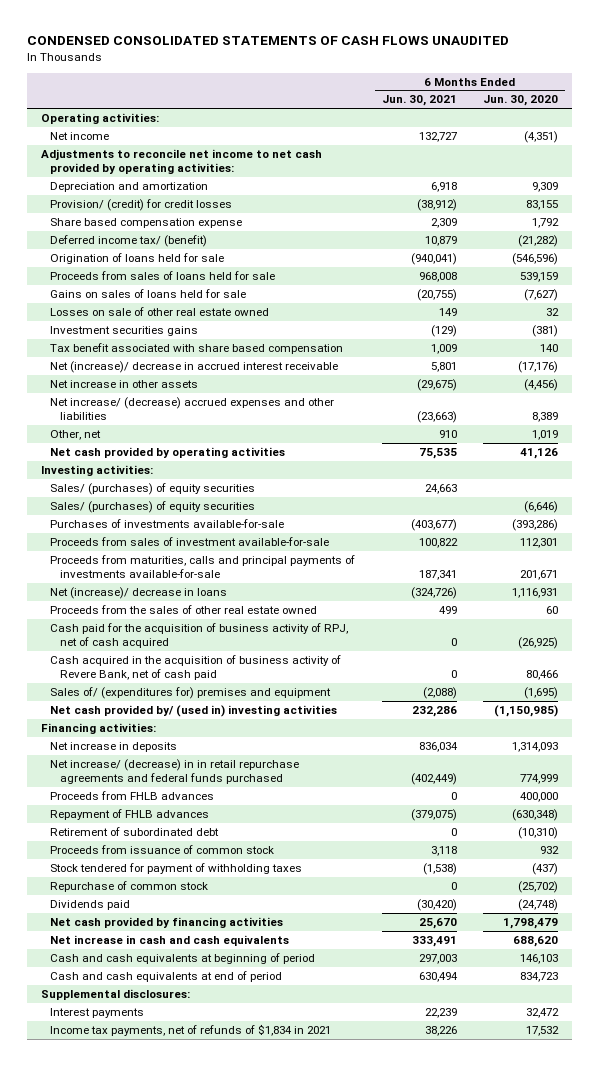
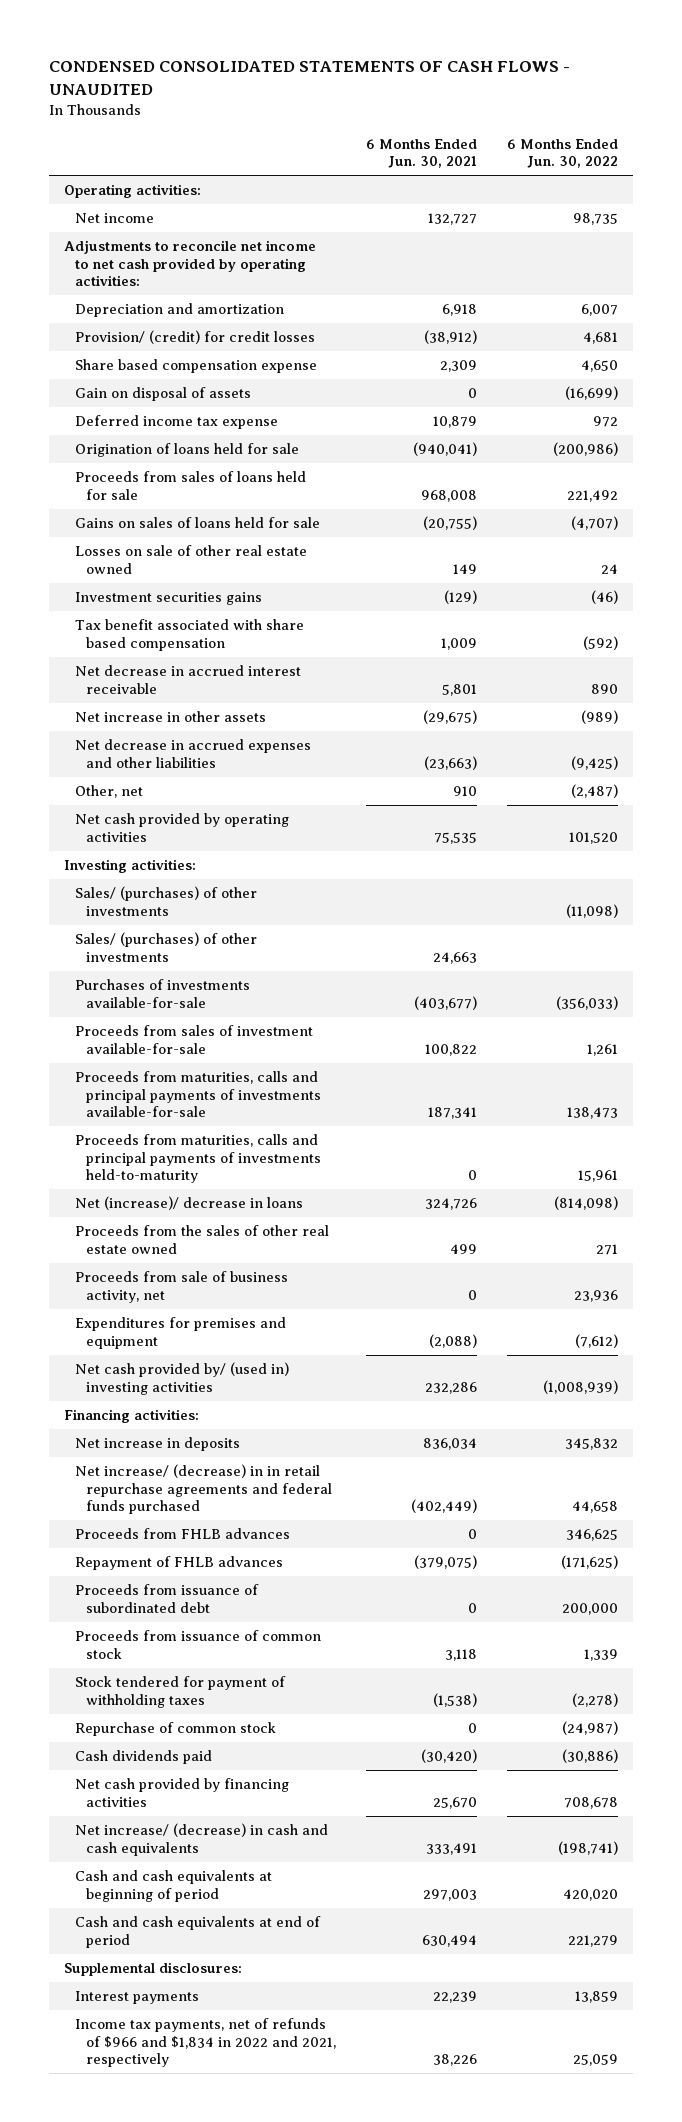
[27,36,510,46] CONDENSED CONSOLIDATED STATEMENTS OF CASH FLOWS UNAUDITED -> [49,61,571,95] CONDENSED CONSOLIDATED STATEMENTS OF CASH FLOWS - UNAUDITED
[483,95,559,107] Jun. 30, 2020 -> none
none -> [506,138,618,169] 6 Months Ended Jun. 30, 2022
none -> [75,387,252,402] Gain on disposal of assets
[50,235,208,248] Deferred income tax/ (benefit) -> [75,415,279,430] Deferred income tax expense
[50,361,339,374] Net (increase)/ decrease in accrued interest receivable -> [75,665,302,694] Net decrease in accrued interest receivable
[50,397,335,421] Net increase/ (decrease) accrued expenses and other liabilities -> [75,739,312,768] Net decrease in accrued expenses and other liabilities
[50,501,256,514] Sales/ (purchases) of equity securities -> none
none -> [75,886,258,916] Sales/ (purchases) of other investments
[50,483,256,496] Sales/ (purchases) of equity securities -> [75,932,258,962] Sales/ (purchases) of other investments
none -> [75,1134,322,1184] Proceeds from maturities, calls and principal payments of investments held-to-maturity
[410,587,457,600] (324,726) -> [424,1198,477,1211] 324,726
[50,623,349,649] Cash paid for the acquisition of business activity of RPJ, net of cash acquired -> none
[50,655,342,681] Cash acquired in the acquisition of business activity of Revere Bank, net of cash paid -> none
none -> [75,1271,289,1303] Proceeds from sale of business activity, net
[50,687,332,700] Sales of/ (expenditures for) premises and equipment -> [75,1317,287,1349] Expenditures for premises and equipment
[50,827,220,837] Retirement of subordinated debt -> none
none -> [75,1584,260,1613] Proceeds from issuance of subordinated debt
[50,900,131,911] Dividends paid -> [75,1750,213,1765] Cash dividends paid
[50,935,290,947] Net increase in cash and cash equivalents -> [75,1823,329,1856] Net increase/ (decrease) in cash and cash equivalents
[50,1024,332,1037] Income tax payments, net of refunds of $1,834 in 2021 -> [75,2018,337,2068] Income tax payments, net of refunds of $966 and $1,834 in 2022 and 2021, respectively

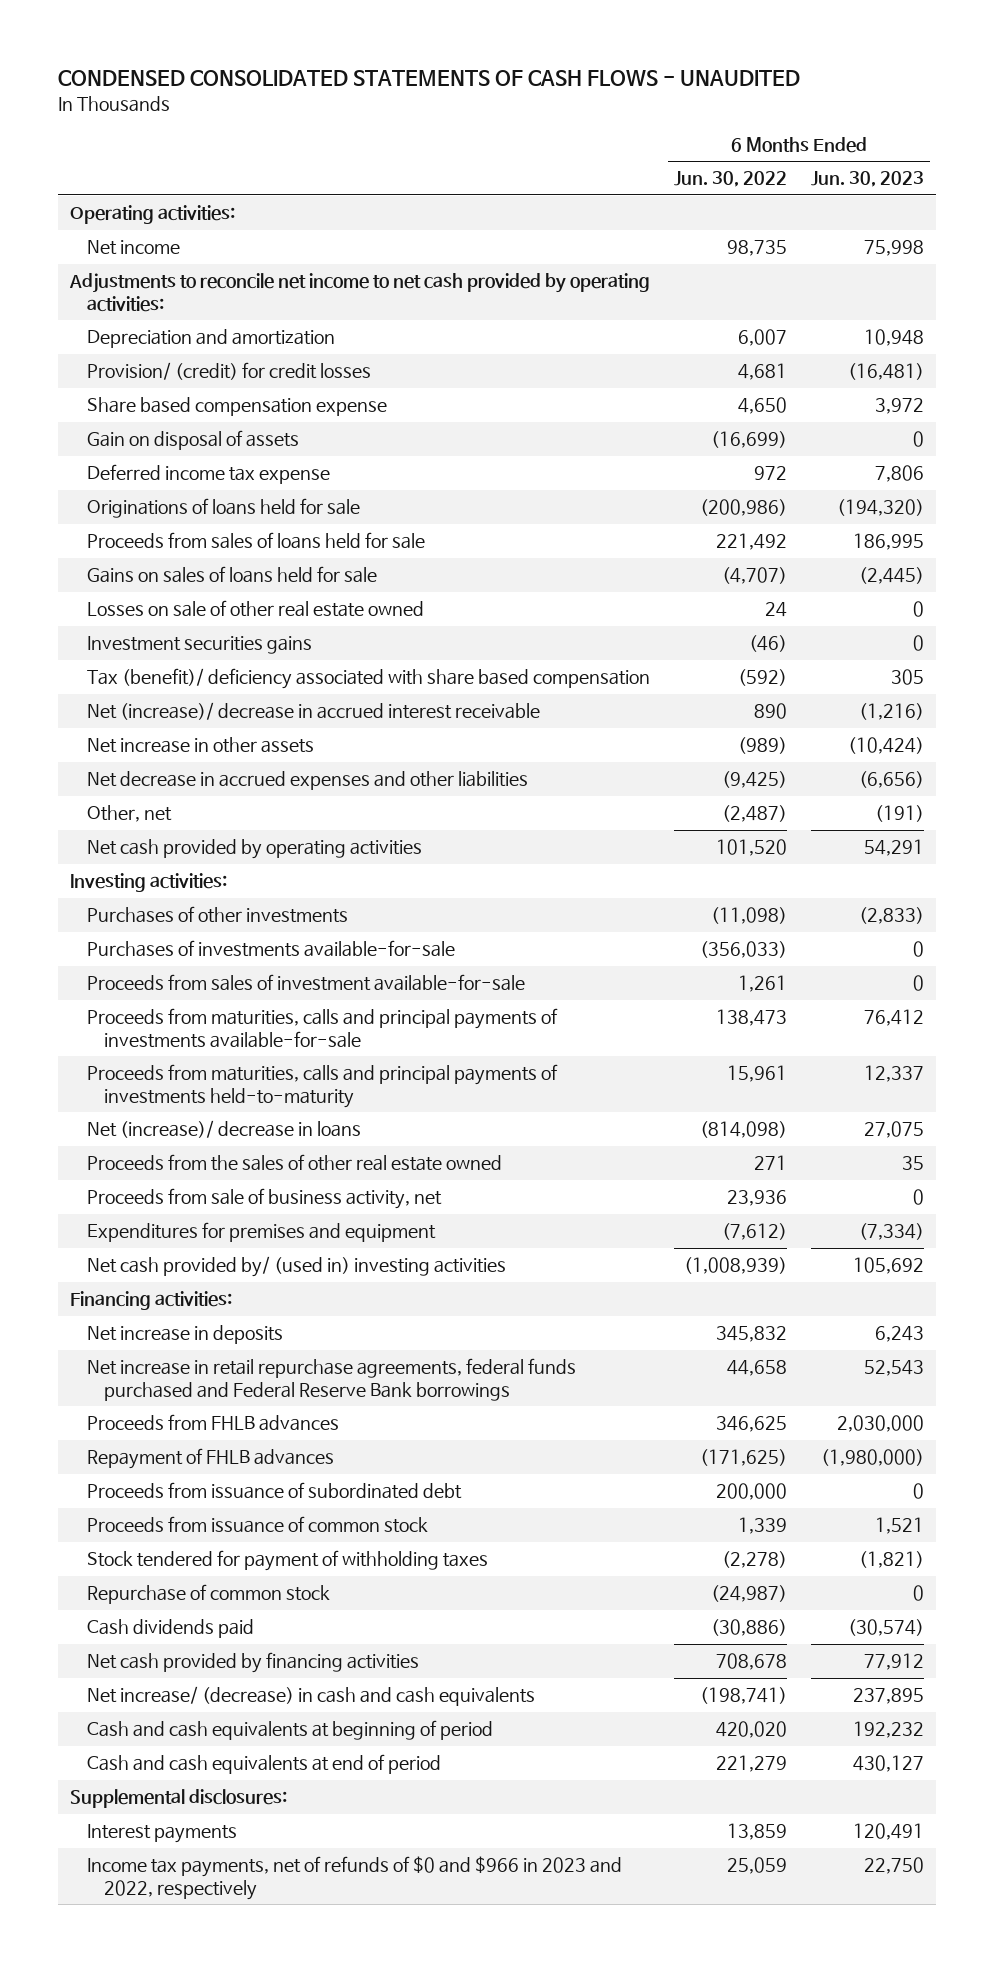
[365,138,477,169] 6 Months Ended Jun. 30, 2021 -> none
none -> [811,171,925,188] Jun. 30, 2023
[75,443,300,458] Origination of loans held for sale -> [87,498,361,519] Originations of loans held for sale
[75,619,305,651] Tax benefit associated with share based compensation -> [87,668,651,690] Tax (benefit)/ deficiency associated with share based compensation
[75,665,302,694] Net decrease in accrued interest receivable -> [87,702,541,721] Net (increase)/ decrease in accrued interest receivable
[75,932,258,962] Sales/ (purchases) of other investments -> none
[75,886,258,916] Sales/ (purchases) of other investments -> [87,906,349,924] Purchases of other investments
[75,1464,333,1515] Net increase/ (decrease) in in retail repurchase agreements and federal funds purchased -> [87,1358,577,1401] Net increase in retail repurchase agreements, federal funds purchased and Federal Reserve Bank borrowings
[75,2018,337,2068] Income tax payments, net of refunds of $966 and $1,834 in 2022 and 2021, respectively -> [87,1856,623,1900] Income tax payments, net of refunds of $0 and $966 in 2023 and 2022, respectively

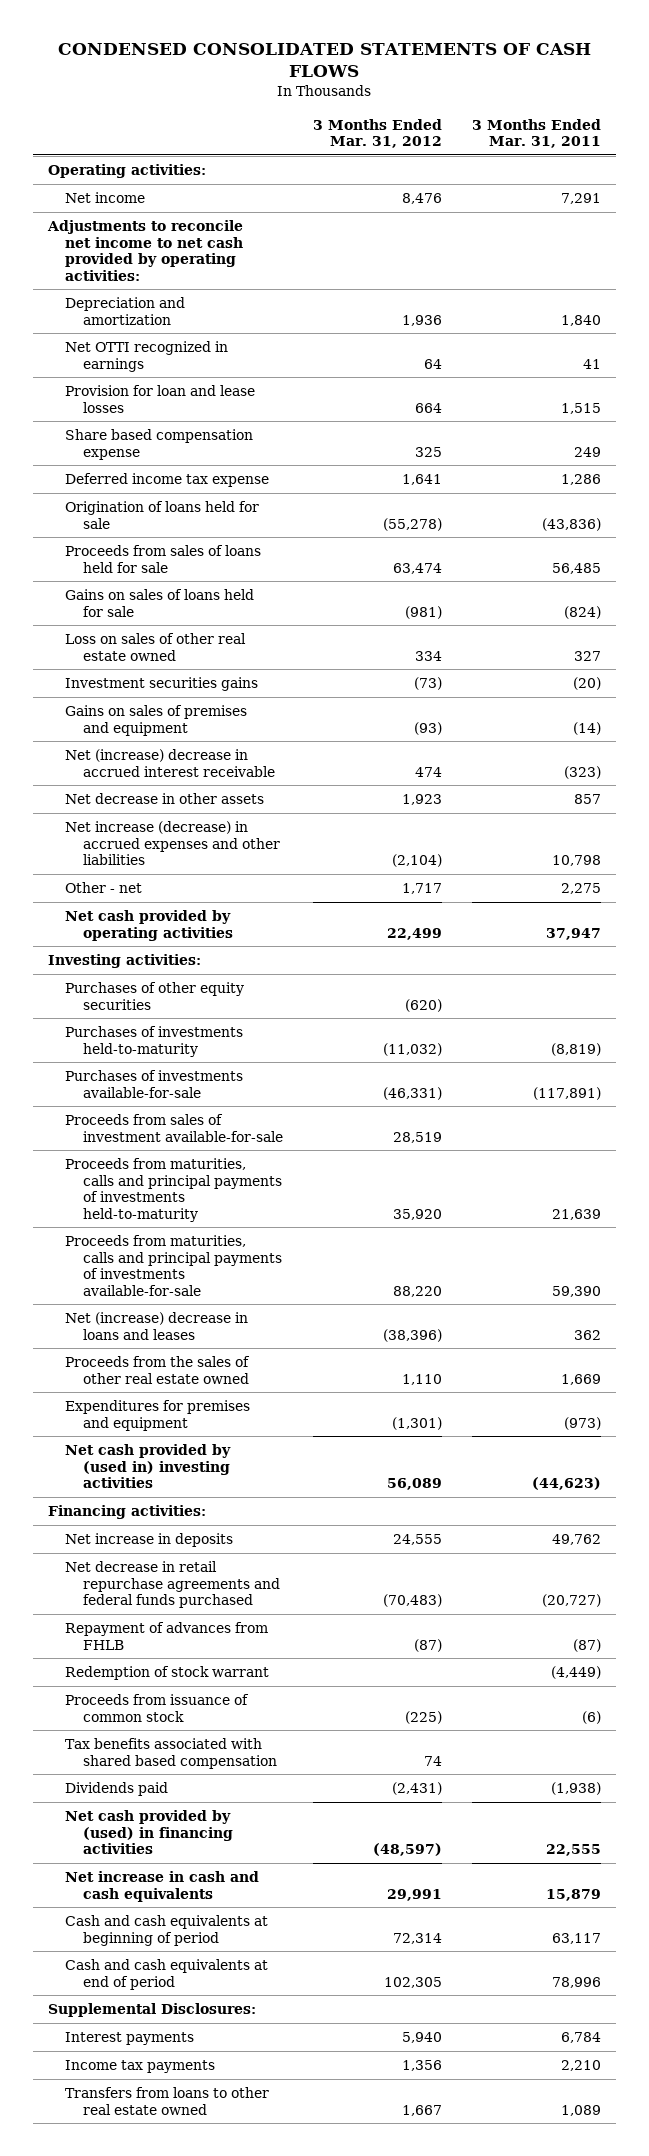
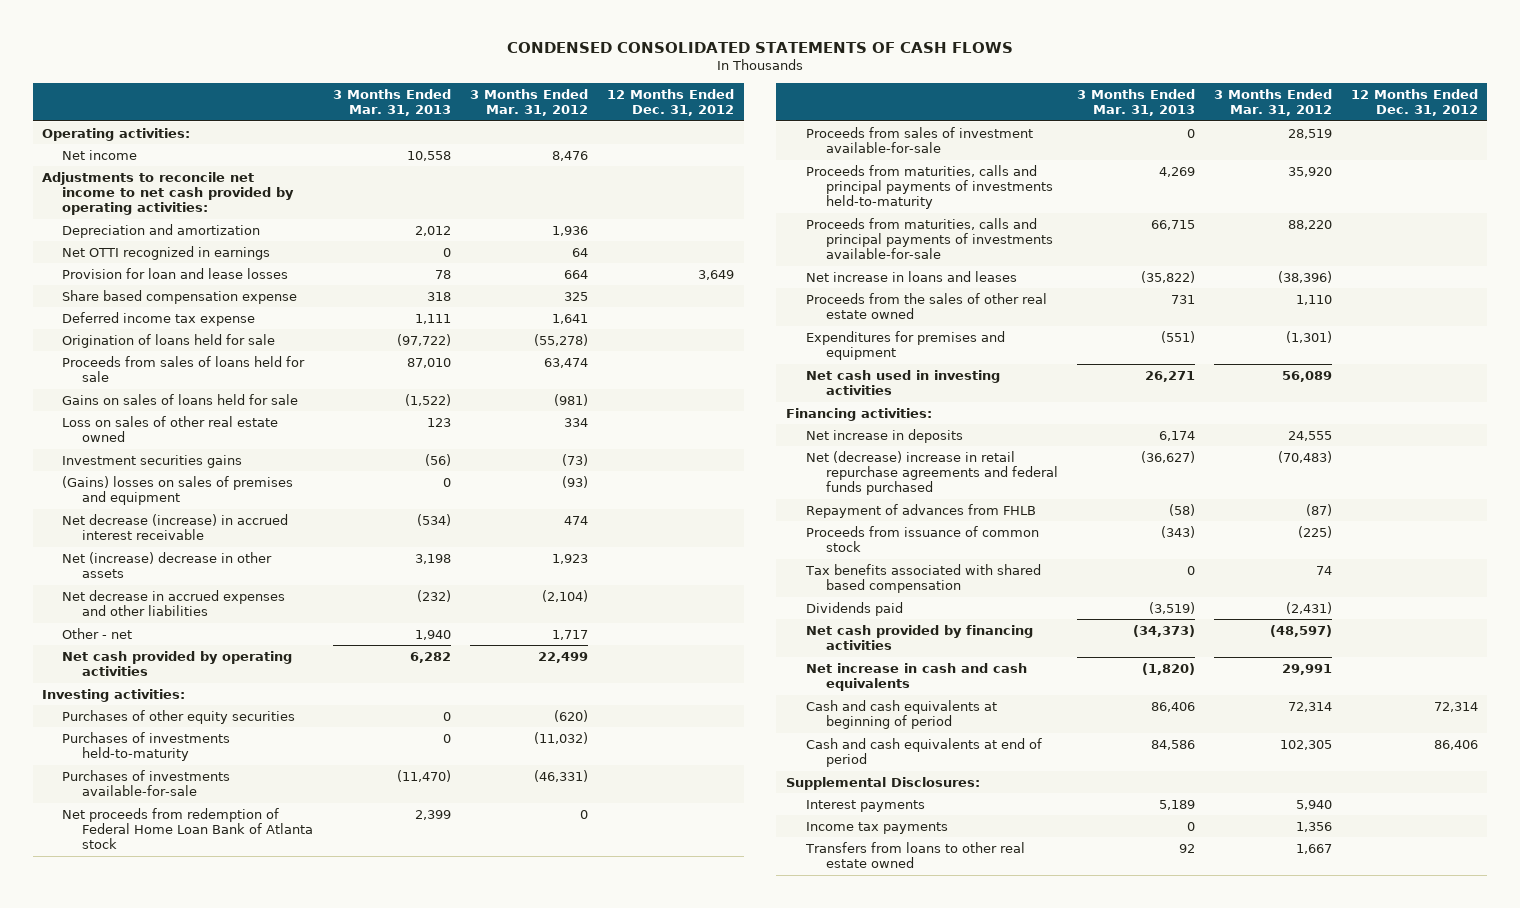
[471,118,601,149] 3 Months Ended Mar. 31, 2011 -> none
none -> [333,89,452,117] 3 Months Ended Mar. 31, 2013
none -> [607,89,735,117] 12 Months Ended Dec. 31, 2012
[65,704,248,736] Gains on sales of premises and equipment -> [62,475,294,506] (Gains) losses on sales of premises and equipment
[65,748,275,777] Net (increase) decrease in accrued interest receivable -> [62,513,289,541] Net decrease (increase) in accrued interest receivable
[65,792,265,804] Net decrease in other assets -> [62,551,273,579] Net (increase) decrease in other assets
[65,820,280,866] Net increase (decrease) in accrued expenses and other liabilities -> [62,589,286,617] Net decrease in accrued expenses and other liabilities
none -> [62,807,314,850] Net proceeds from redemption of Federal Home Loan Bank of Atlanta stock
[65,1311,249,1340] Net (increase) decrease in loans and leases -> [805,270,1017,282] Net increase in loans and leases
[65,1443,232,1489] Net cash provided by (used in) investing activities -> [805,369,1000,396] Net cash used in investing activities
[65,1560,280,1609] Net decrease in retail repurchase agreements and federal funds purchased -> [805,450,1058,496] Net (decrease) increase in retail repurchase agreements and federal funds purchased
[65,1665,270,1680] Redemption of stock warrant -> none
[65,1809,233,1855] Net cash provided by (used) in financing activities -> [805,624,1033,651] Net cash provided by financing activities

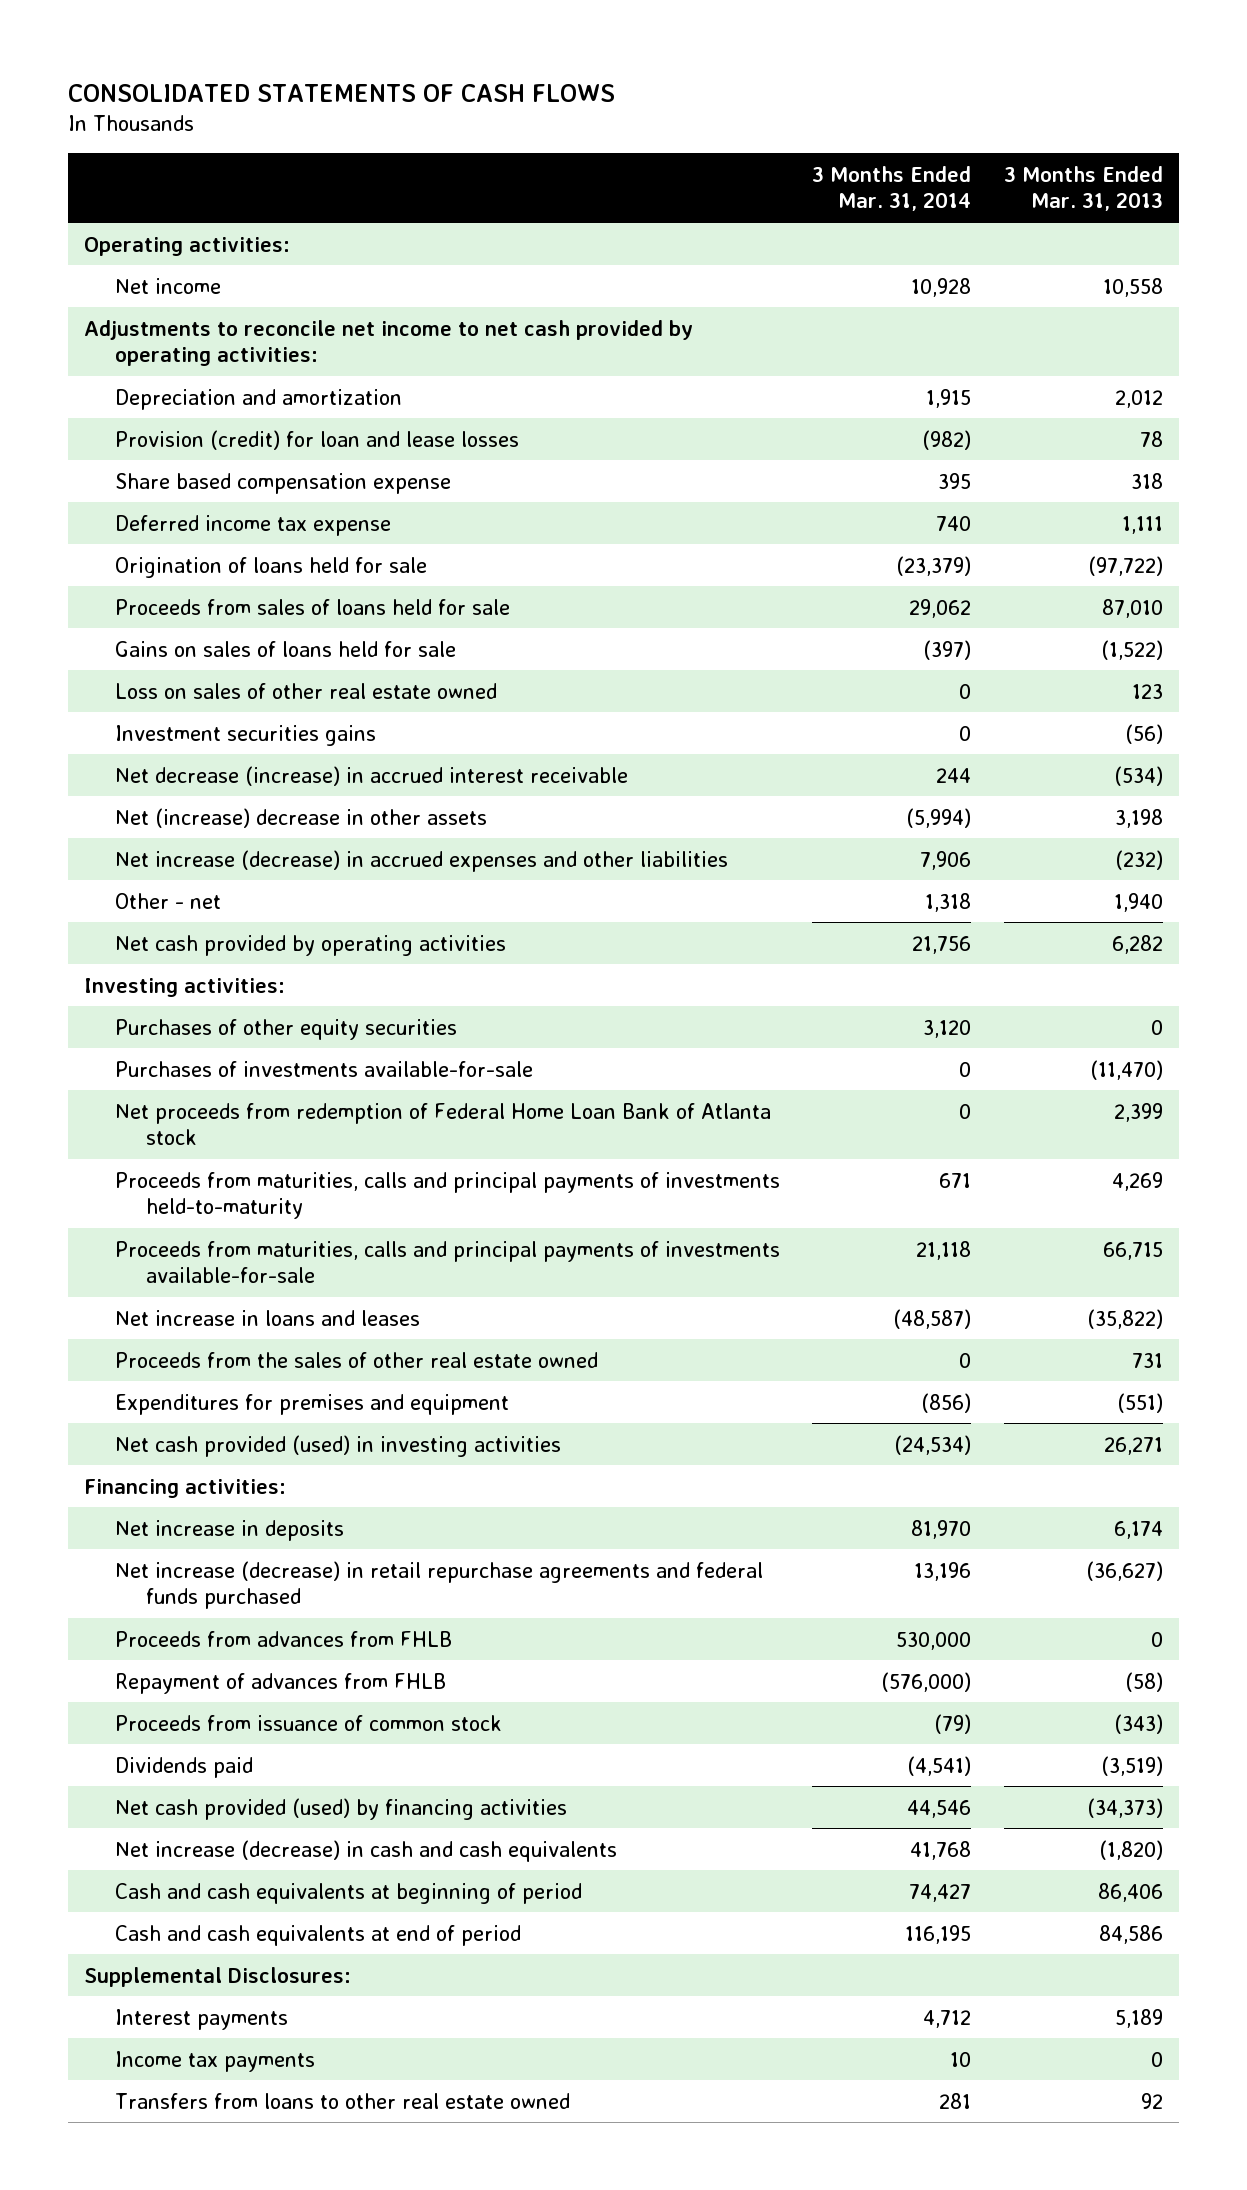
[507,41,1014,53] CONDENSED CONSOLIDATED STATEMENTS OF CASH FLOWS -> [67,83,615,102] CONSOLIDATED STATEMENTS OF CASH FLOWS
[470,89,589,117] 3 Months Ended Mar. 31, 2012 -> none
[607,89,735,117] 12 Months Ended Dec. 31, 2012 -> none
none -> [812,165,972,212] 3 Months Ended Mar. 31, 2014
[62,245,271,260] Net OTTI recognized in earnings -> none
[62,267,289,279] Provision for loan and lease losses -> [114,429,519,450] Provision (credit) for loan and lease losses
[62,475,294,506] (Gains) losses on sales of premises and equipment -> none
[62,589,286,617] Net decrease in accrued expenses and other liabilities -> [114,849,728,872] Net increase (decrease) in accrued expenses and other liabilities
[62,731,231,762] Purchases of investments held-to-maturity -> none
[805,126,1033,154] Proceeds from sales of investment available-for-sale -> none
[805,369,1000,396] Net cash used in investing activities -> [114,1434,561,1457] Net cash provided (used) in investing activities
[805,450,1058,496] Net (decrease) increase in retail repurchase agreements and federal funds purchased -> [114,1560,763,1610] Net increase (decrease) in retail repurchase agreements and federal funds purchased
none -> [114,1630,452,1647] Proceeds from advances from FHLB
[804,563,1041,594] Tax benefits associated with shared based compensation -> none
[805,624,1033,651] Net cash provided by financing activities -> [114,1797,567,1820] Net cash provided (used) by financing activities
[805,662,1027,692] Net increase in cash and cash equivalents -> [114,1839,617,1862] Net increase (decrease) in cash and cash equivalents

